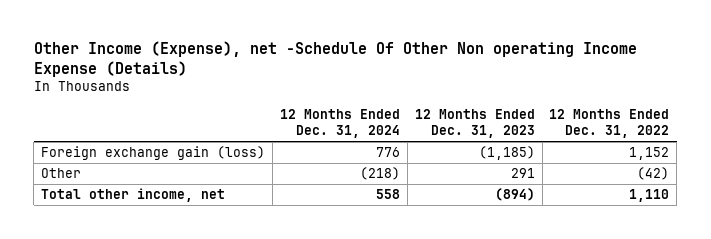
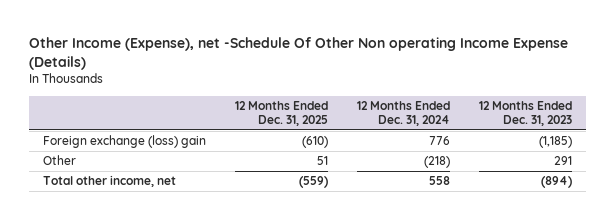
[549,109,670,139] 12 Months Ended Dec. 31, 2022 -> none
none -> [235,100,329,127] 12 Months Ended Dec. 31, 2025
[41,146,266,161] Foreign exchange gain (loss) -> [43,135,207,149] Foreign exchange (loss) gain

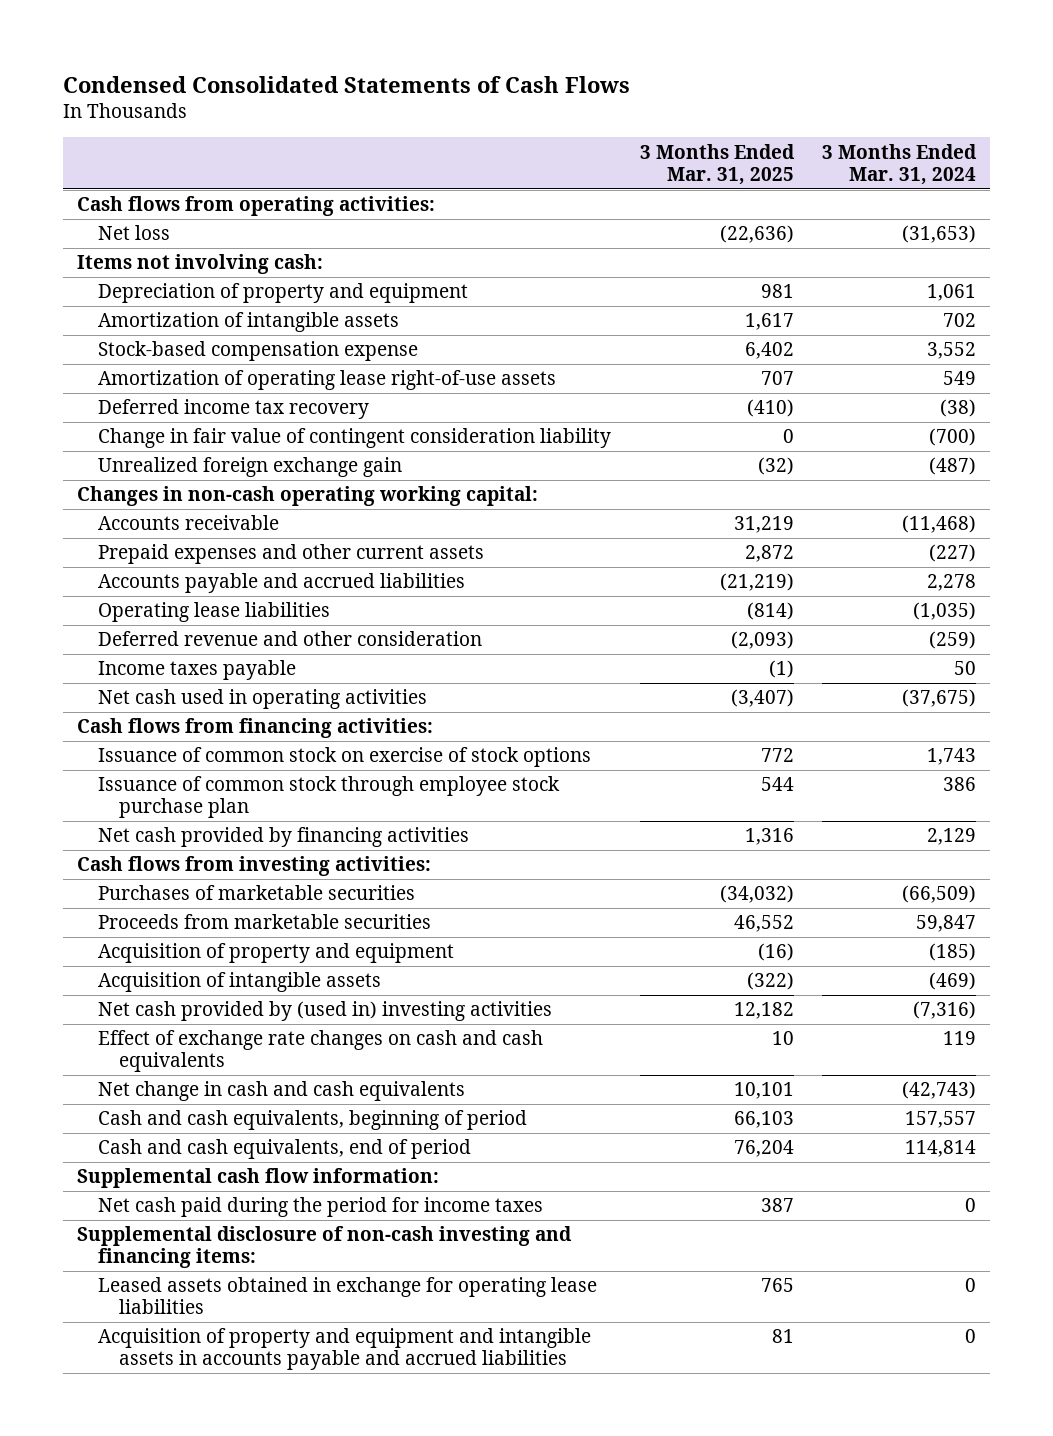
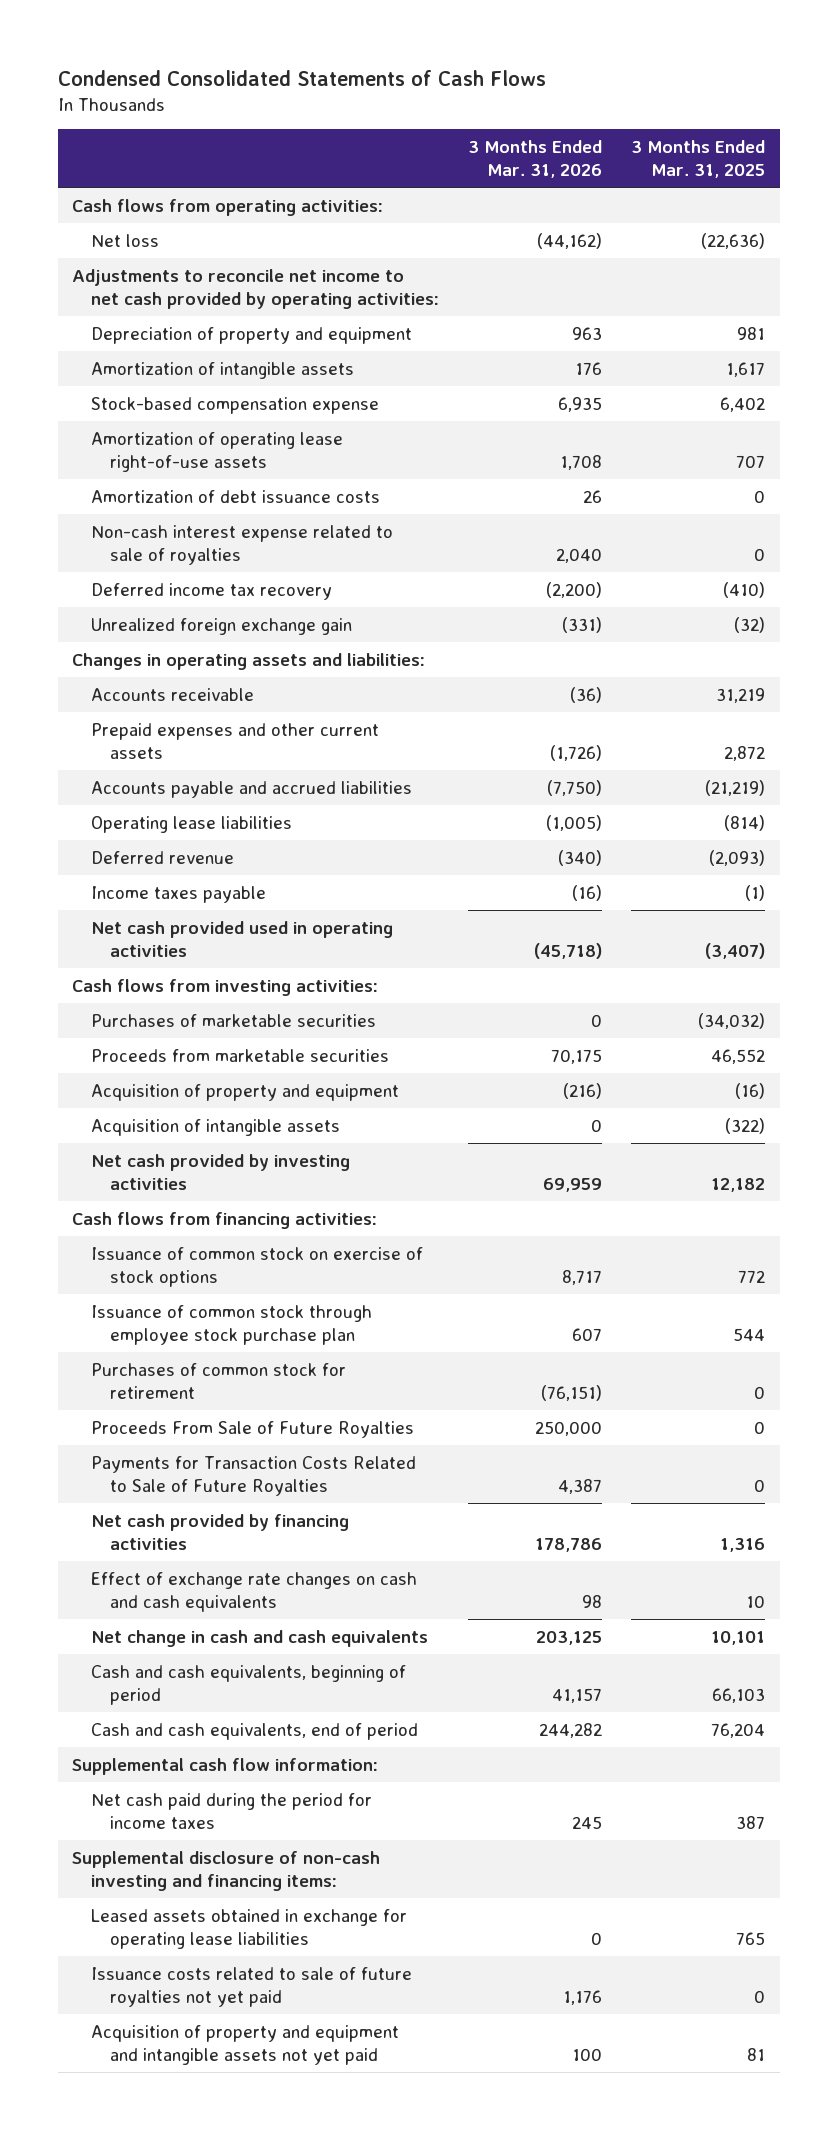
[821,143,977,185] 3 Months Ended Mar. 31, 2024 -> none
none -> [468,139,603,178] 3 Months Ended Mar. 31, 2026
[77,254,324,275] Items not involving cash: -> [72,268,440,309] Adjustments to reconcile net income to net cash provided by operating activities:
none -> [91,489,381,503] Amortization of debt issuance costs
none -> [91,524,394,565] Non-cash interest expense related to sale of royalties
[98,428,612,449] Change in fair value of contingent consideration liability -> none
[77,486,539,507] Changes in non-cash operating working capital: -> [72,652,426,670] Changes in operating assets and liabilities:
[98,631,483,647] Deferred revenue and other consideration -> [91,850,235,864] Deferred revenue
[98,689,428,710] Net cash used in operating activities -> [91,920,394,957] Net cash provided used in operating activities
[98,1001,553,1022] Net cash provided by (used in) investing activities -> [91,1153,351,1190] Net cash provided by investing activities
[77,718,434,739] Cash flows from financing activities: -> [72,1211,378,1229] Cash flows from financing activities:
[98,747,592,768] Issuance of common stock on exercise of stock options -> [91,1246,424,1287] Issuance of common stock on exercise of stock options
[98,776,561,819] Issuance of common stock through employee stock purchase plan -> [91,1304,373,1345] Issuance of common stock through employee stock purchase plan
none -> [91,1362,347,1399] Purchases of common stock for retirement
none -> [91,1420,415,1438] Proceeds From Sale of Future Royalties
none -> [91,1455,417,1496] Payments for Transaction Costs Related to Sale of Future Royalties
[98,827,470,848] Net cash provided by financing activities -> [91,1513,350,1550] Net cash provided by financing activities
none -> [91,1966,413,2007] Issuance costs related to sale of future royalties not yet paid
[98,1328,592,1371] Acquisition of property and equipment and intangible assets in accounts payable and accrued liabilities -> [91,2024,400,2065] Acquisition of property and equipment and intangible assets not yet paid

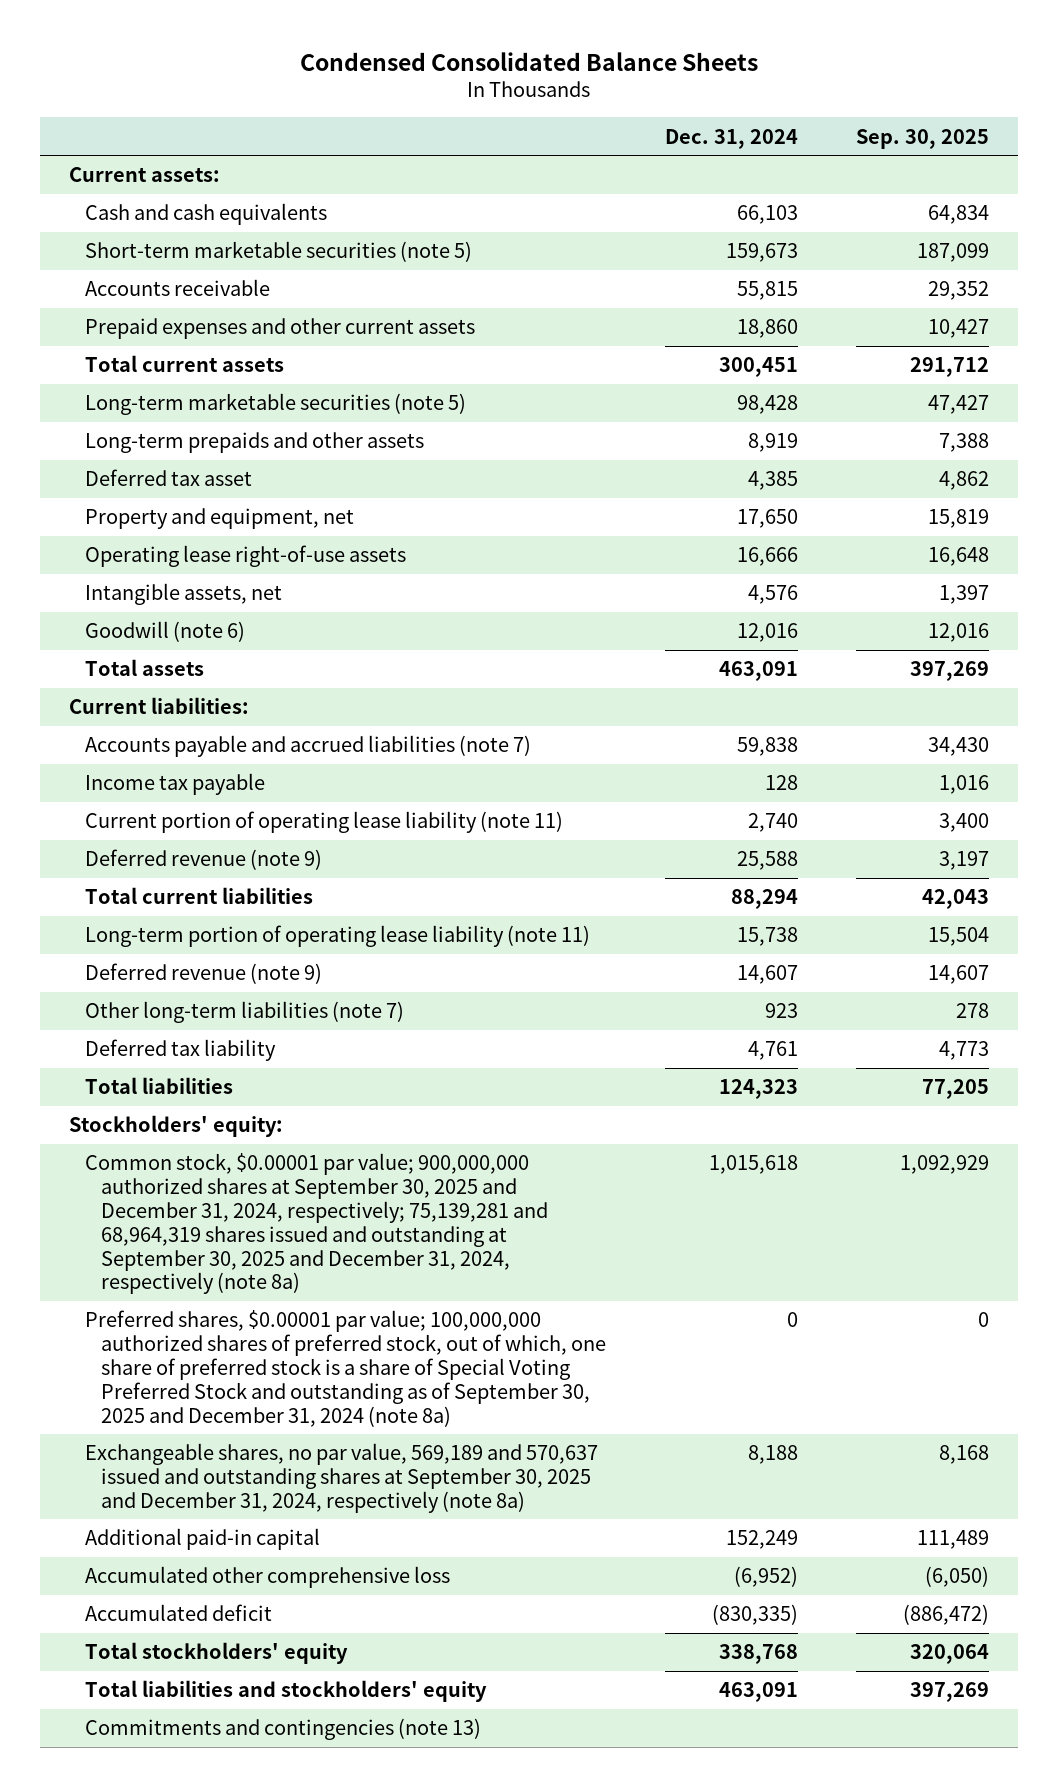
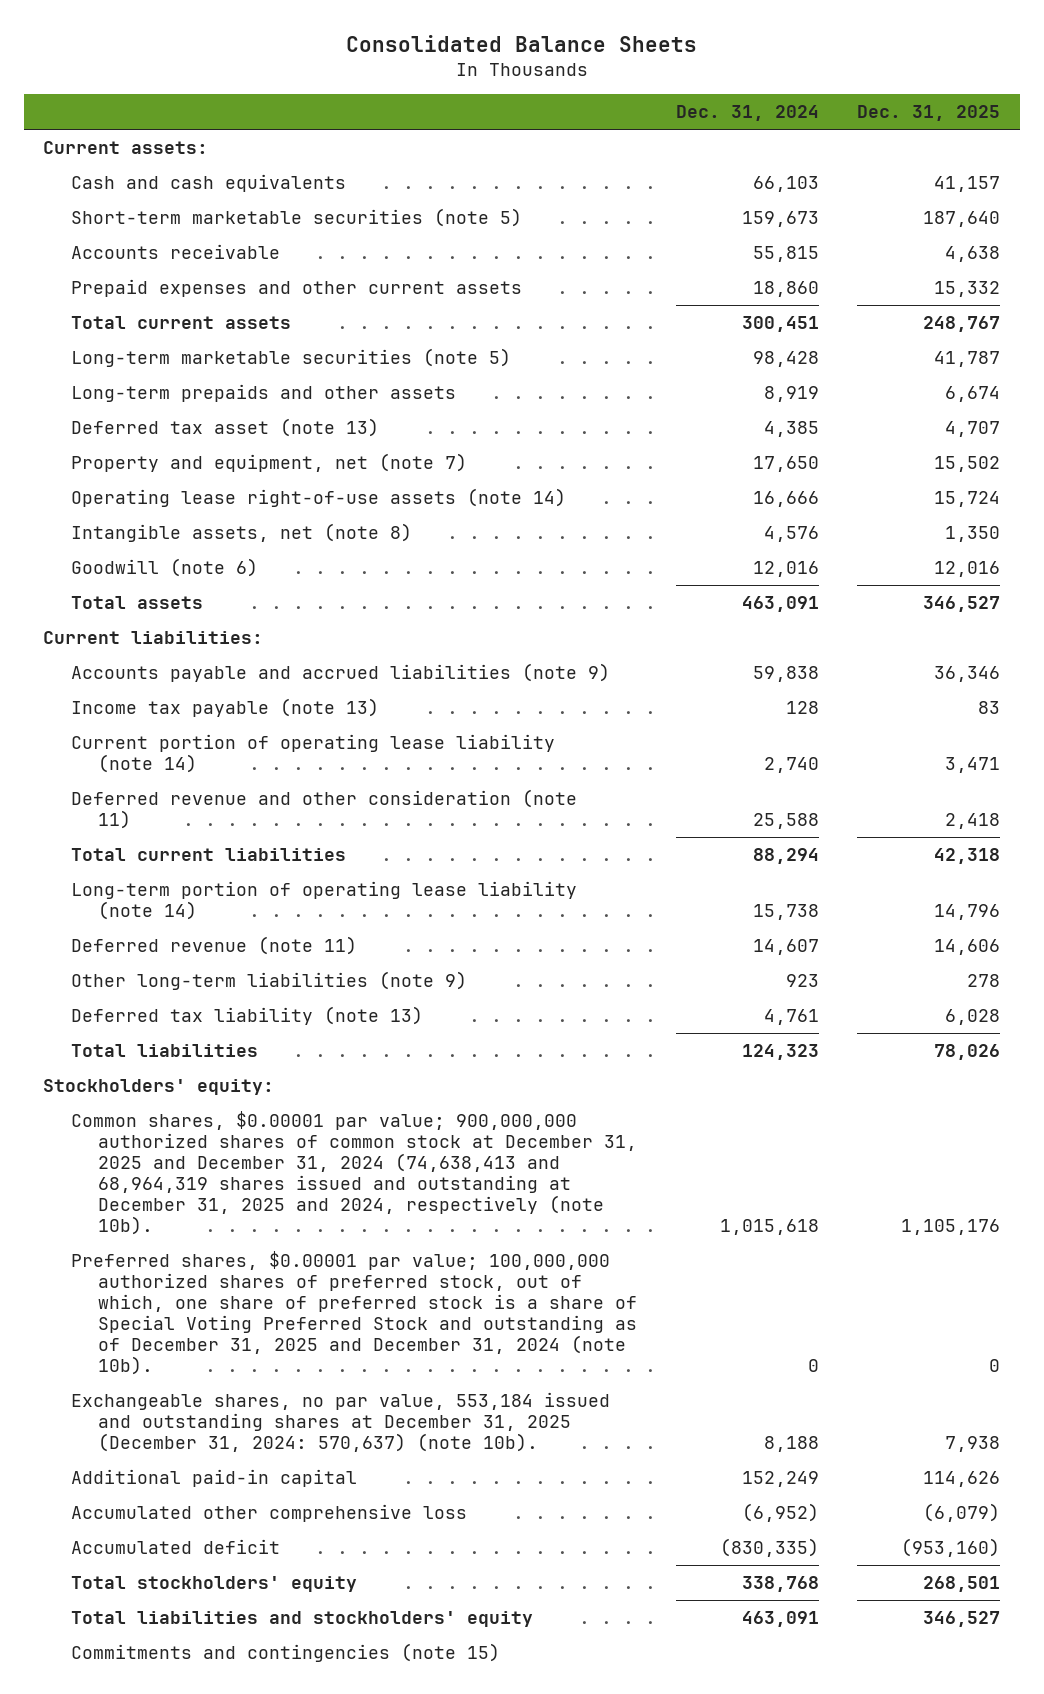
[299,51,758,71] Condensed Consolidated Balance Sheets -> [345,35,697,53] Consolidated Balance Sheets
[855,128,989,149] Sep. 30, 2025 -> none
none -> [857,105,1001,122] Dec. 31, 2025
[85,469,253,487] Deferred tax asset -> [70,417,379,437] Deferred tax asset (note 13)
[85,508,355,530] Property and equipment, net -> [70,452,467,472] Property and equipment, net (note 7)
[85,545,407,568] Operating lease right-of-use assets -> [70,487,566,507] Operating lease right-of-use assets (note 14)
[85,583,283,606] Intangible assets, net -> [70,522,412,542] Intangible assets, net (note 8)
[85,735,532,758] Accounts payable and accrued liabilities (note 7) -> [70,662,610,682] Accounts payable and accrued liabilities (note 9)
[85,773,266,796] Income tax payable -> [70,697,379,717] Income tax payable (note 13)
[85,811,564,834] Current portion of operating lease liability (note 11) -> [70,733,555,774] Current portion of operating lease liability (note 14)
[85,849,323,871] Deferred revenue (note 9) -> [70,788,577,830] Deferred revenue and other consideration (note 11)
[85,925,591,948] Long-term portion of operating lease liability (note 11) -> [70,880,577,921] Long-term portion of operating lease liability (note 14)
[85,963,323,985] Deferred revenue (note 9) -> [70,935,357,955] Deferred revenue (note 11)
[85,1001,405,1024] Other long-term liabilities (note 7) -> [70,970,467,990] Other long-term liabilities (note 9)
[85,1039,277,1062] Deferred tax liability -> [70,1005,423,1025] Deferred tax liability (note 13)
[85,1153,549,1295] Common stock, $0.00001 par value; 900,000,000 authorized shares at September 30, 2025 and December 31, 2024, respectively; 75,139,281 and 68,964,319 shares issued and outstanding at September 30, 2025 and December 31, 2024, respectively (note 8a) -> [70,1110,638,1236] Common shares, $0.00001 par value; 900,000,000 authorized shares of common stock at December 31, 2025 and December 31, 2024 (74,638,413 and 68,964,319 shares issued and outstanding at December 31, 2025 and 2024, respectively (note 10b).
[85,1310,607,1427] Preferred shares, $0.00001 par value; 100,000,000 authorized shares of preferred stock, out of which, one share of preferred stock is a share of Special Voting Preferred Stock and outstanding as of September 30, 2025 and December 31, 2024 (note 8a) -> [70,1250,638,1376] Preferred shares, $0.00001 par value; 100,000,000 authorized shares of preferred stock, out of which, one share of preferred stock is a share of Special Voting Preferred Stock and outstanding as of December 31, 2025 and December 31, 2024 (note 10b).
[85,1443,599,1513] Exchangeable shares, no par value, 569,189 and 570,637 issued and outstanding shares at September 30, 2025 and December 31, 2024, respectively (note 8a) -> [70,1391,610,1453] Exchangeable shares, no par value, 553,184 issued and outstanding shares at December 31, 2025 (December 31, 2024: 570,637) (note 10b).
[85,1718,482,1741] Commitments and contingencies (note 13) -> [70,1642,500,1662] Commitments and contingencies (note 15)

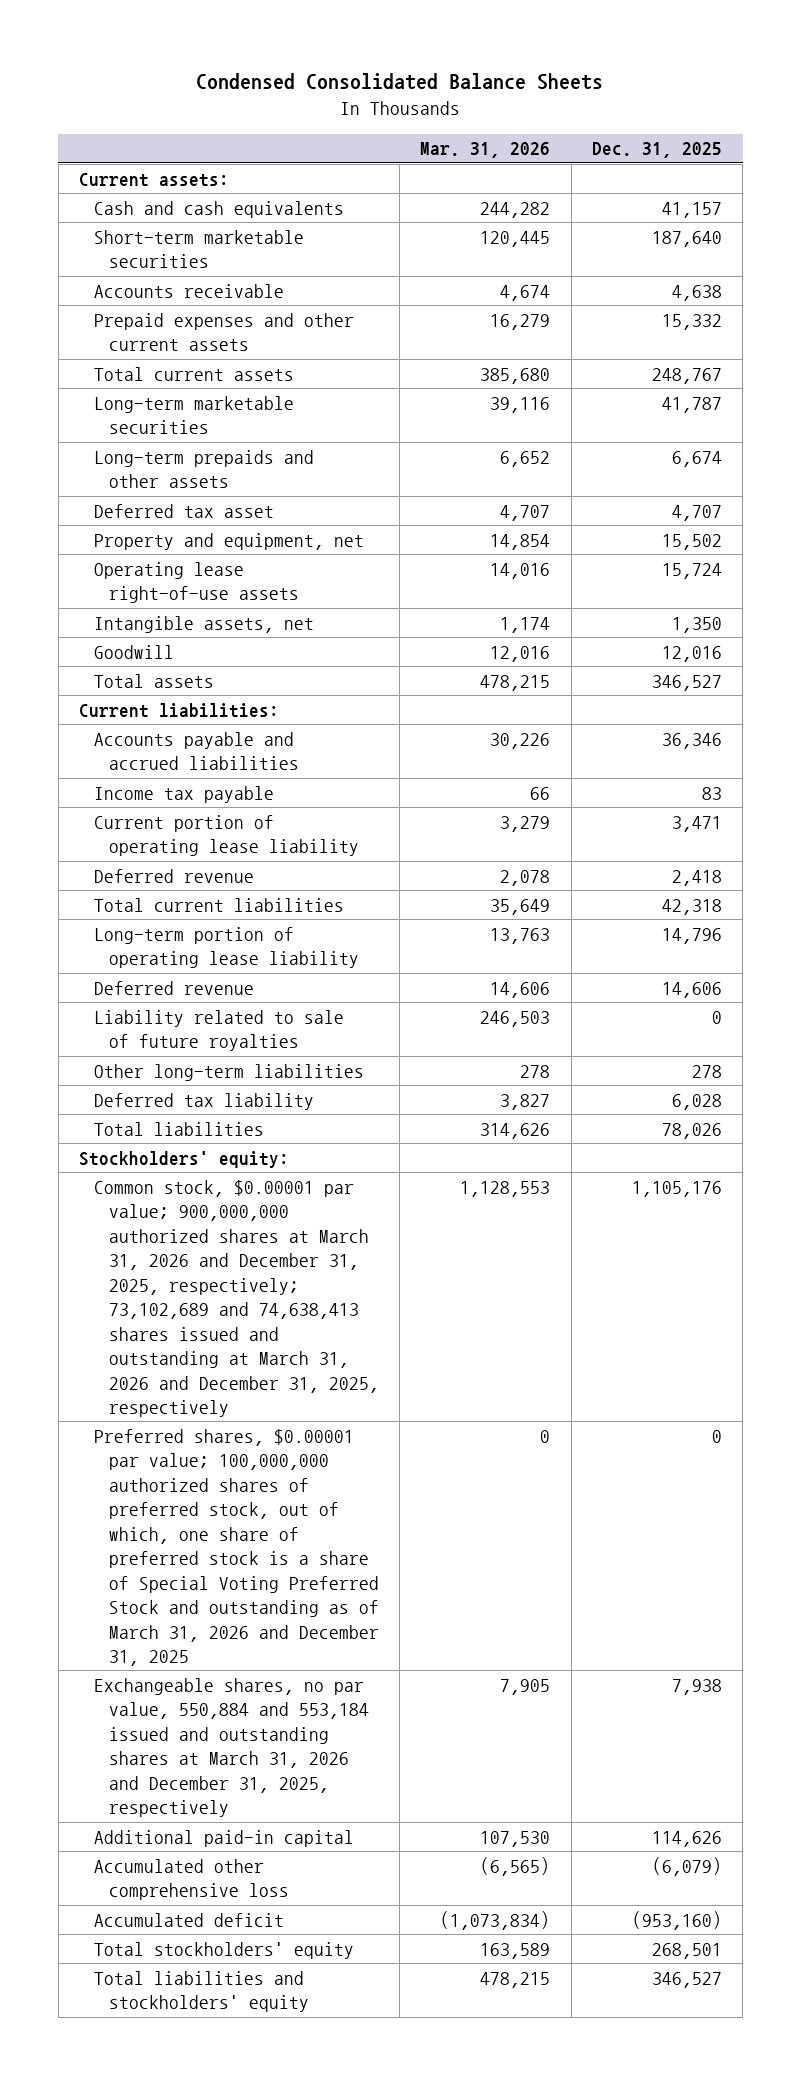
[345,35,697,53] Consolidated Balance Sheets -> [196,73,604,91] Condensed Consolidated Balance Sheets
[675,105,819,122] Dec. 31, 2024 -> none
none -> [420,142,551,159] Mar. 31, 2026
[70,207,522,227] Short-term marketable securities (note 5) -> [94,229,305,269] Short-term marketable securities
[70,347,511,367] Long-term marketable securities (note 5) -> [94,395,295,435] Long-term marketable securities
[70,417,379,437] Deferred tax asset (note 13) -> [94,503,275,518] Deferred tax asset
[70,452,467,472] Property and equipment, net (note 7) -> [94,532,365,550] Property and equipment, net
[70,487,566,507] Operating lease right-of-use assets (note 14) -> [94,561,300,604] Operating lease right-of-use assets
[70,522,412,542] Intangible assets, net (note 8) -> [94,615,315,633] Intangible assets, net
[70,557,258,577] Goodwill (note 6) -> [94,644,175,659] Goodwill
[70,662,610,682] Accounts payable and accrued liabilities (note 9) -> [94,731,300,771] Accounts payable and accrued liabilities
[70,697,379,717] Income tax payable (note 13) -> [94,785,275,803] Income tax payable
[70,733,555,774] Current portion of operating lease liability (note 14) -> [94,814,360,857] Current portion of operating lease liability
[70,788,577,830] Deferred revenue and other consideration (note 11) -> [94,868,255,883] Deferred revenue
[70,880,577,921] Long-term portion of operating lease liability (note 14) -> [94,926,360,969] Long-term portion of operating lease liability
[70,935,357,955] Deferred revenue (note 11) -> [94,980,255,995] Deferred revenue
none -> [94,1009,345,1052] Liability related to sale of future royalties
[70,970,467,990] Other long-term liabilities (note 9) -> [94,1063,365,1081] Other long-term liabilities
[70,1005,423,1025] Deferred tax liability (note 13) -> [94,1092,315,1110] Deferred tax liability
[70,1110,638,1236] Common shares, $0.00001 par value; 900,000,000 authorized shares of common stock at December 31, 2025 and December 31, 2024 (74,638,413 and 68,964,319 shares issued and outstanding at December 31, 2025 and 2024, respectively (note 10b). -> [94,1179,380,1418] Common stock, $0.00001 par value; 900,000,000 authorized shares at March 31, 2026 and December 31, 2025, respectively; 73,102,689 and 74,638,413 shares issued and outstanding at March 31, 2026 and December 31, 2025, respectively
[70,1250,638,1376] Preferred shares, $0.00001 par value; 100,000,000 authorized shares of preferred stock, out of which, one share of preferred stock is a share of Special Voting Preferred Stock and outstanding as of December 31, 2025 and December 31, 2024 (note 10b). -> [94,1428,380,1667] Preferred shares, $0.00001 par value; 100,000,000 authorized shares of preferred stock, out of which, one share of preferred stock is a share of Special Voting Preferred Stock and outstanding as of March 31, 2026 and December 31, 2025
[70,1391,610,1453] Exchangeable shares, no par value, 553,184 issued and outstanding shares at December 31, 2025 (December 31, 2024: 570,637) (note 10b). -> [94,1677,370,1818] Exchangeable shares, no par value, 550,884 and 553,184 issued and outstanding shares at March 31, 2026 and December 31, 2025, respectively
[70,1642,500,1662] Commitments and contingencies (note 15) -> none

